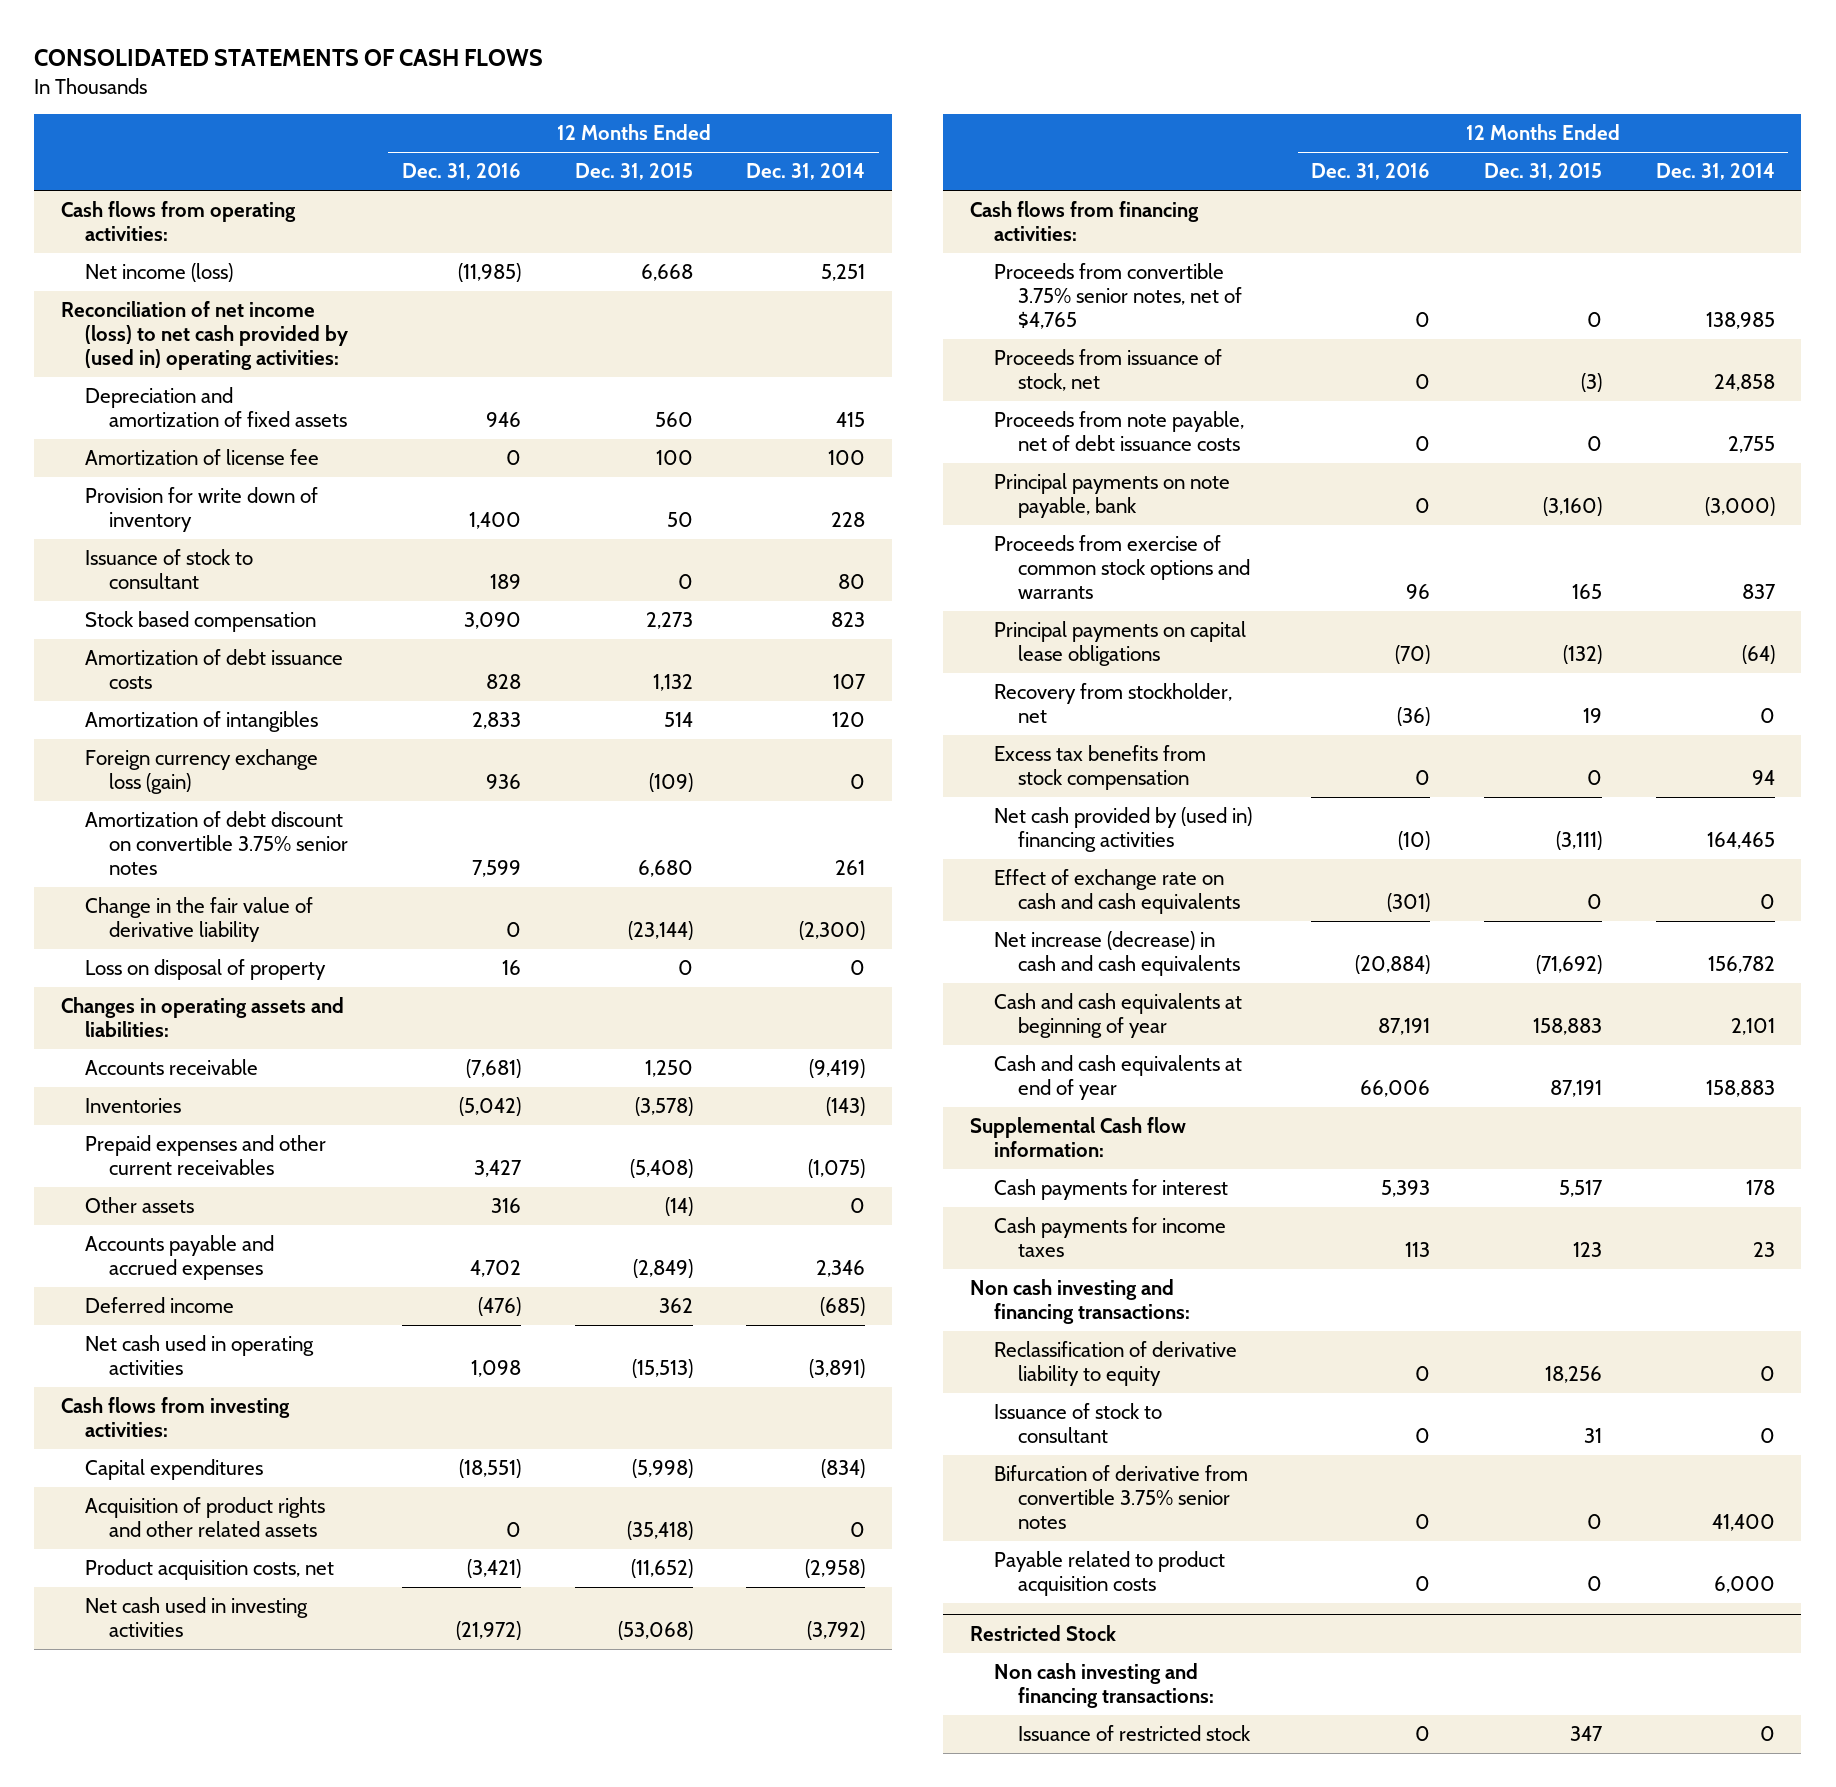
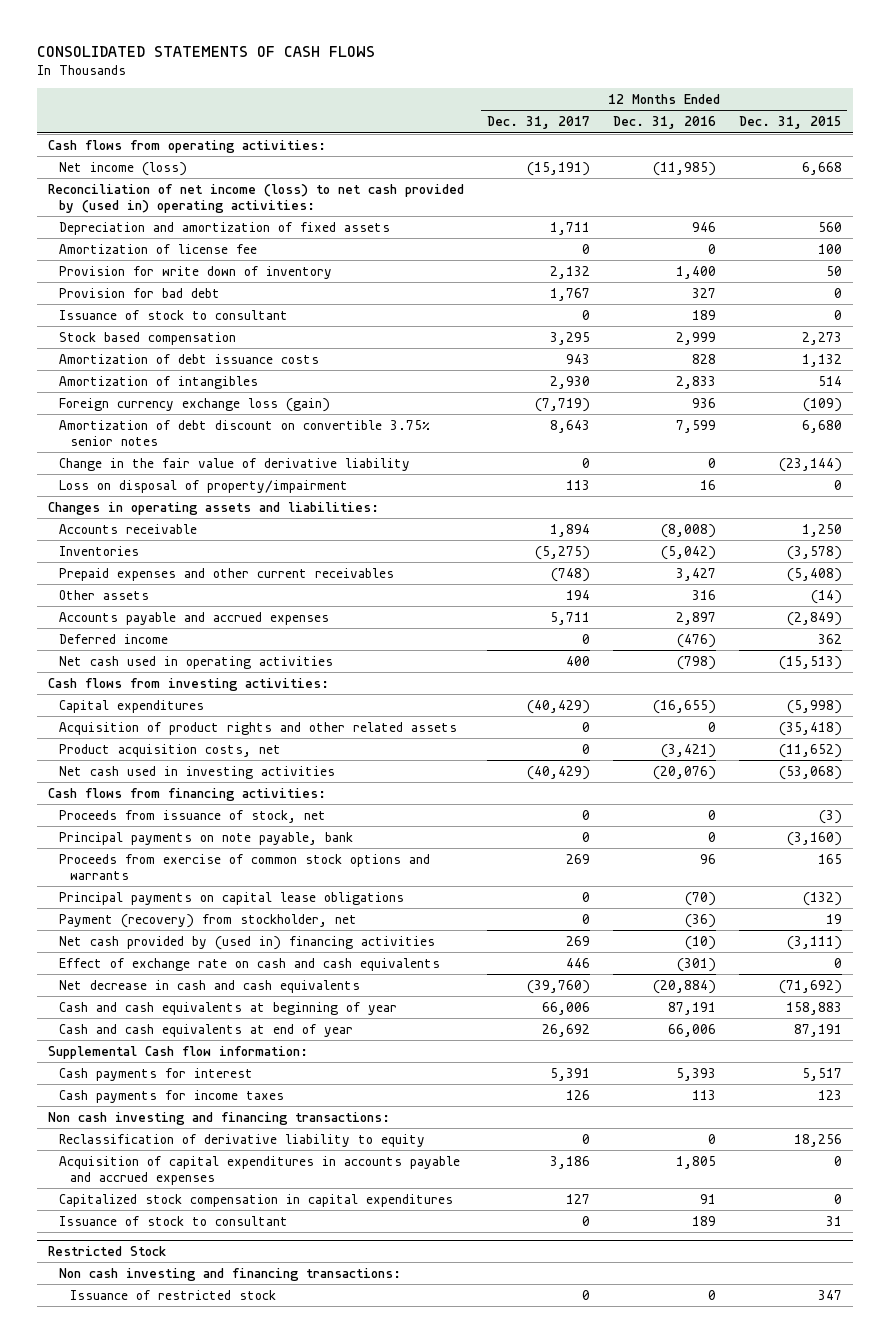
[746,163,866,181] Dec. 31, 2014 -> none
none -> [486,116,590,130] Dec. 31, 2017
none -> [59,287,221,298] Provision for bad debt
[463,612,521,630] 3,090 -> [675,331,716,345] 2,999
[85,959,327,981] Loss on disposal of property -> [59,479,349,493] Loss on disposal of property/impairment
[465,1059,521,1079] (7,681) -> [660,523,716,538] (8,008)
[469,1260,521,1278] 4,702 -> [675,611,716,625] 2,897
[470,1360,521,1378] 1,098 -> [676,655,716,670] (798)
[458,1459,521,1479] (18,551) -> [652,699,716,714] (16,655)
[455,1621,521,1641] (21,972) -> [652,765,716,780] (20,076)
[994,263,1243,329] Proceeds from convertible 3.75% senior notes, net of $4,765 -> none
[994,411,1245,452] Proceeds from note payable, net of debt issuance costs -> none
[994,745,1207,791] Excess tax benefits from stock compensation -> none
[994,683,1233,724] Recovery from stockholder, net -> [59,913,358,928] Payment (recovery) from stockholder, net
[994,931,1241,977] Net increase (decrease) in cash and cash equivalents -> [59,979,361,993] Net decrease in cash and cash equivalents
[994,1465,1249,1529] Bifurcation of derivative from convertible 3.75% senior notes -> none
[994,1551,1226,1597] Payable related to product acquisition costs -> none
none -> [59,1155,461,1185] Acquisition of capital expenditures in accounts payable and accrued expenses
none -> [59,1193,454,1207] Capitalized stock compensation in capital expenditures
[1415,1428,1431,1444] 0 -> [691,1215,716,1226] 189

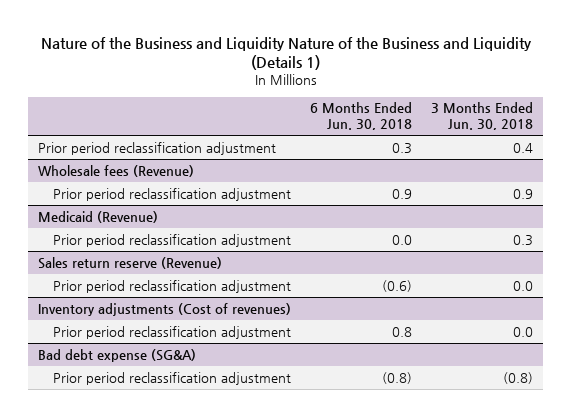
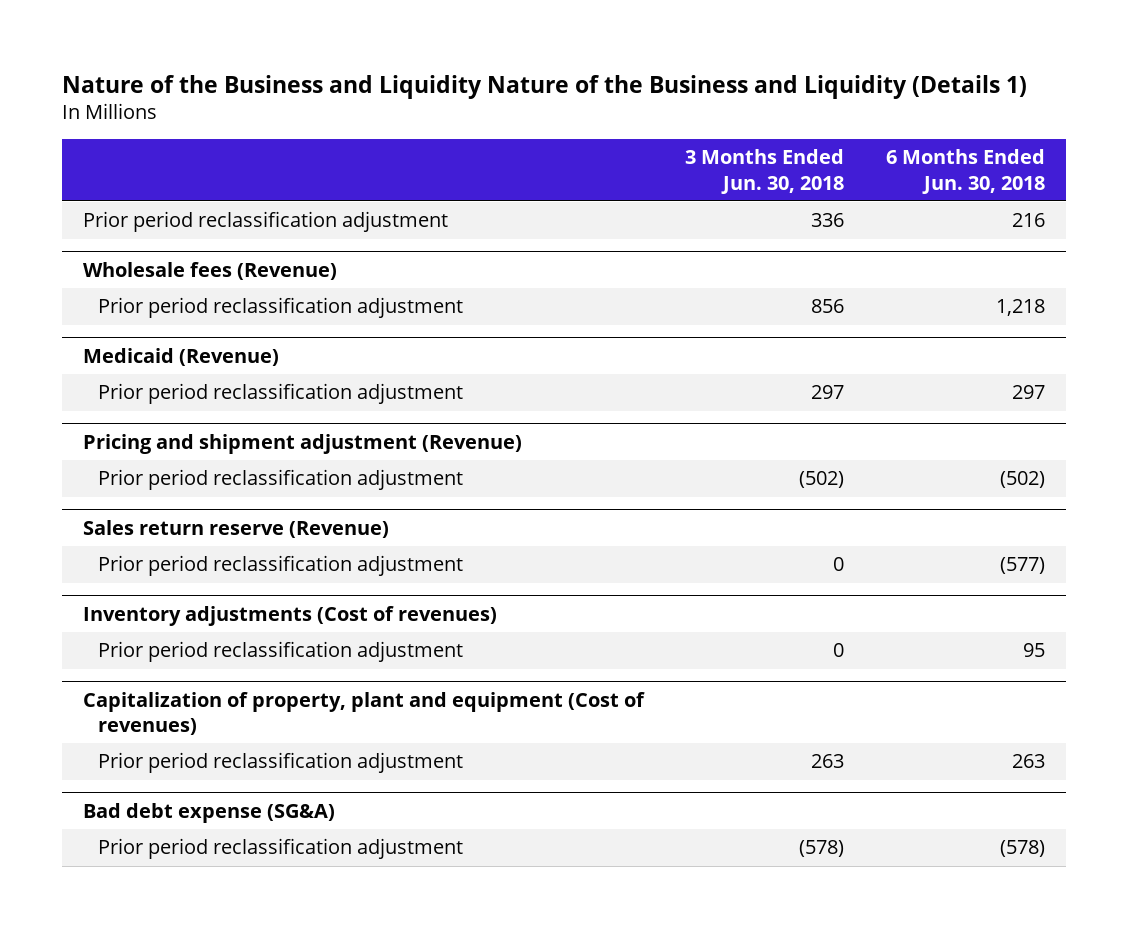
[392,142,413,154] 0.3 -> [1012,213,1046,228] 216
[513,142,534,153] 0.4 -> [811,213,845,228] 336
[392,188,413,199] 0.9 -> [996,299,1046,317] 1,218
[513,188,534,199] 0.9 -> [811,299,845,314] 856
[392,234,413,245] 0.0 -> [1012,385,1046,400] 297
[513,234,534,246] 0.3 -> [811,385,845,400] 297
none -> [82,433,522,454] Pricing and shipment adjustment (Revenue)
none -> [97,469,463,491] Prior period reclassification adjustment
[382,279,413,292] (0.6) -> [1000,557,1046,575] (577)
[513,280,534,291] 0.0 -> [833,557,845,572] 0
[392,326,413,337] 0.8 -> [1023,643,1046,658] 95
[513,326,534,337] 0.0 -> [833,643,845,658] 0
none -> [82,691,645,736] Capitalization of property, plant and equipment (Cost of revenues)
none -> [97,752,463,774] Prior period reclassification adjustment
[382,371,413,384] (0.8) -> [1000,840,1046,858] (578)
[503,371,534,384] (0.8) -> [799,840,845,858] (578)

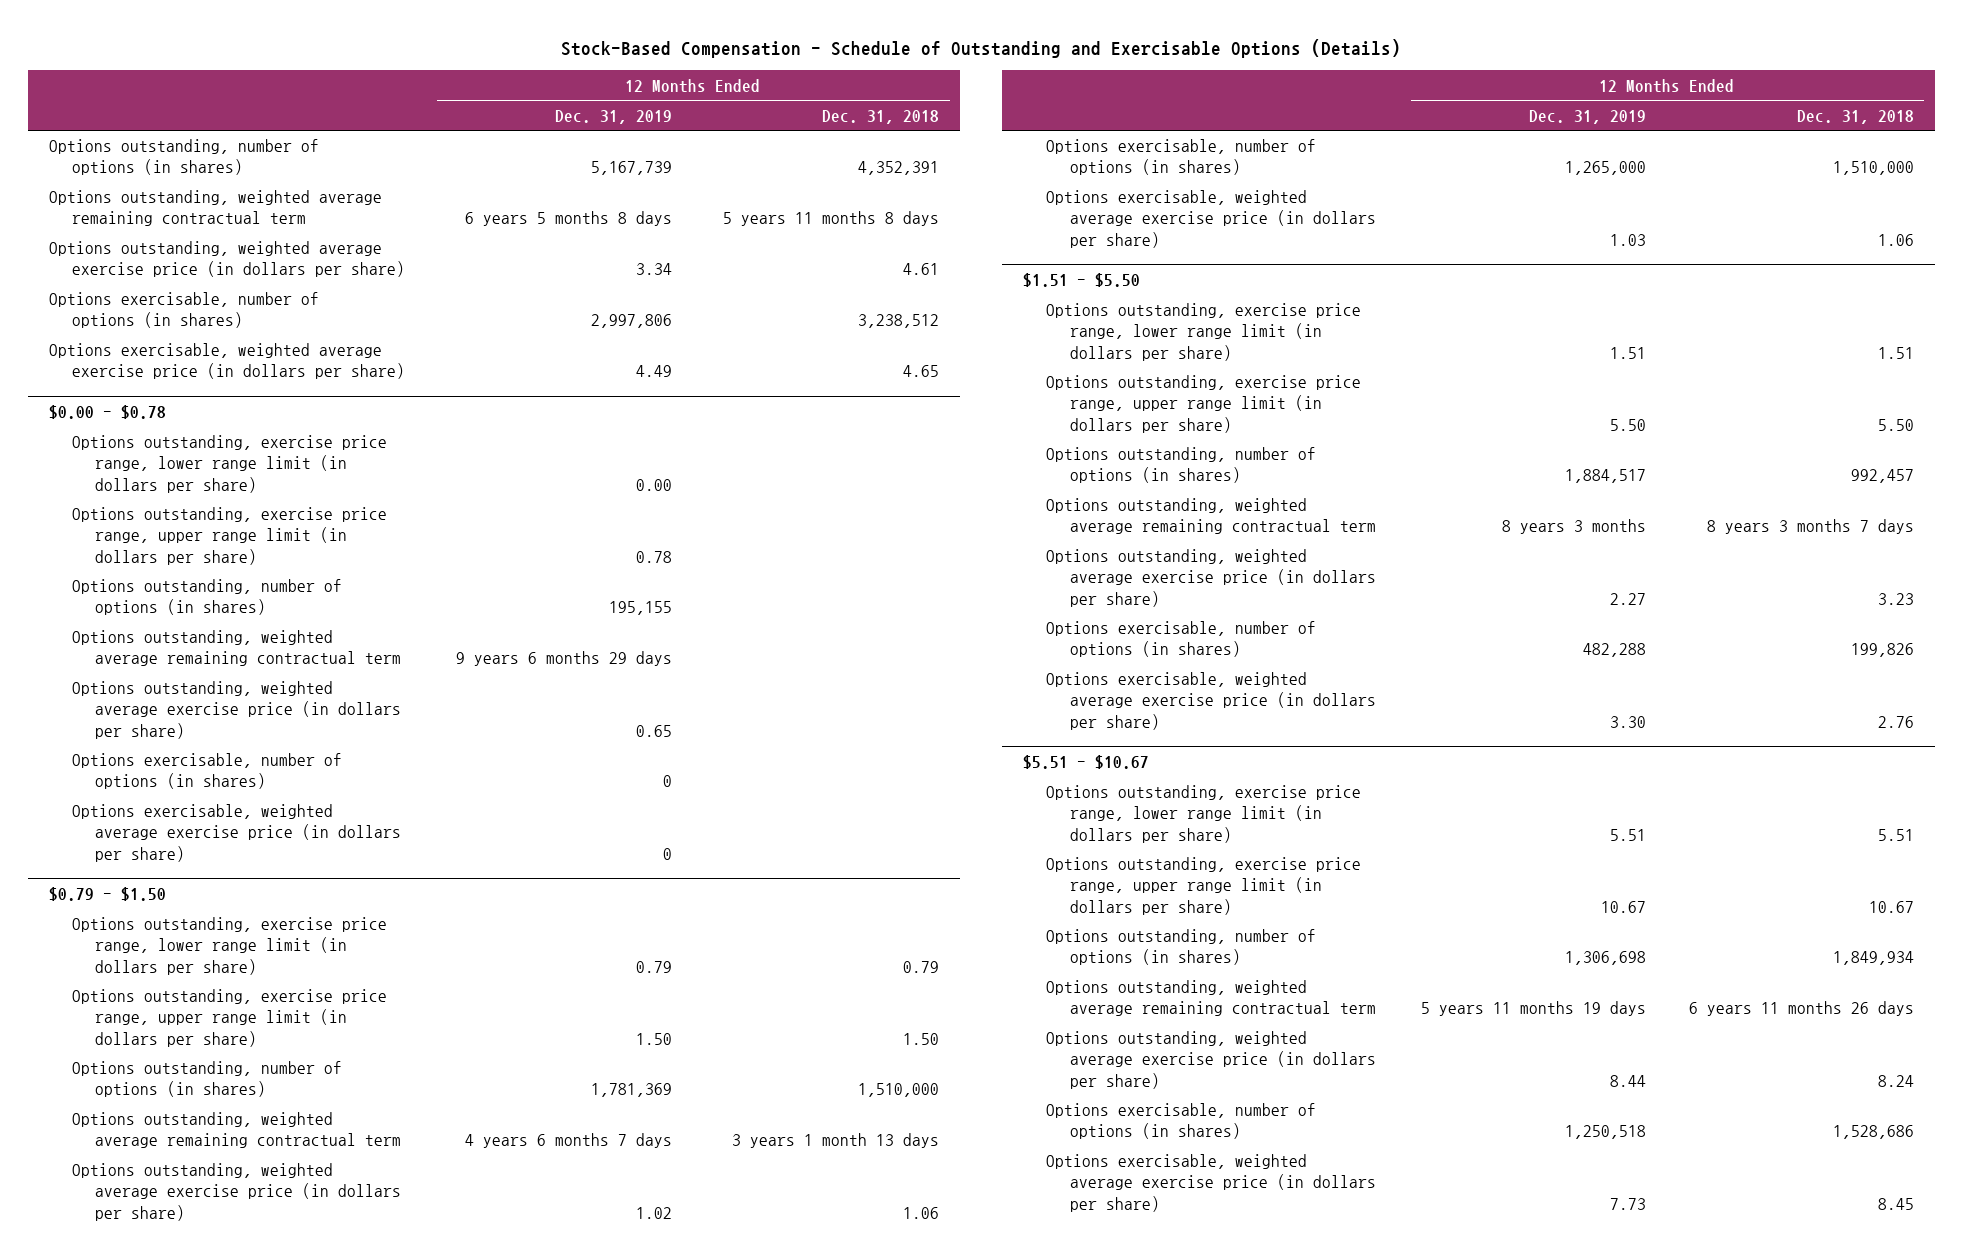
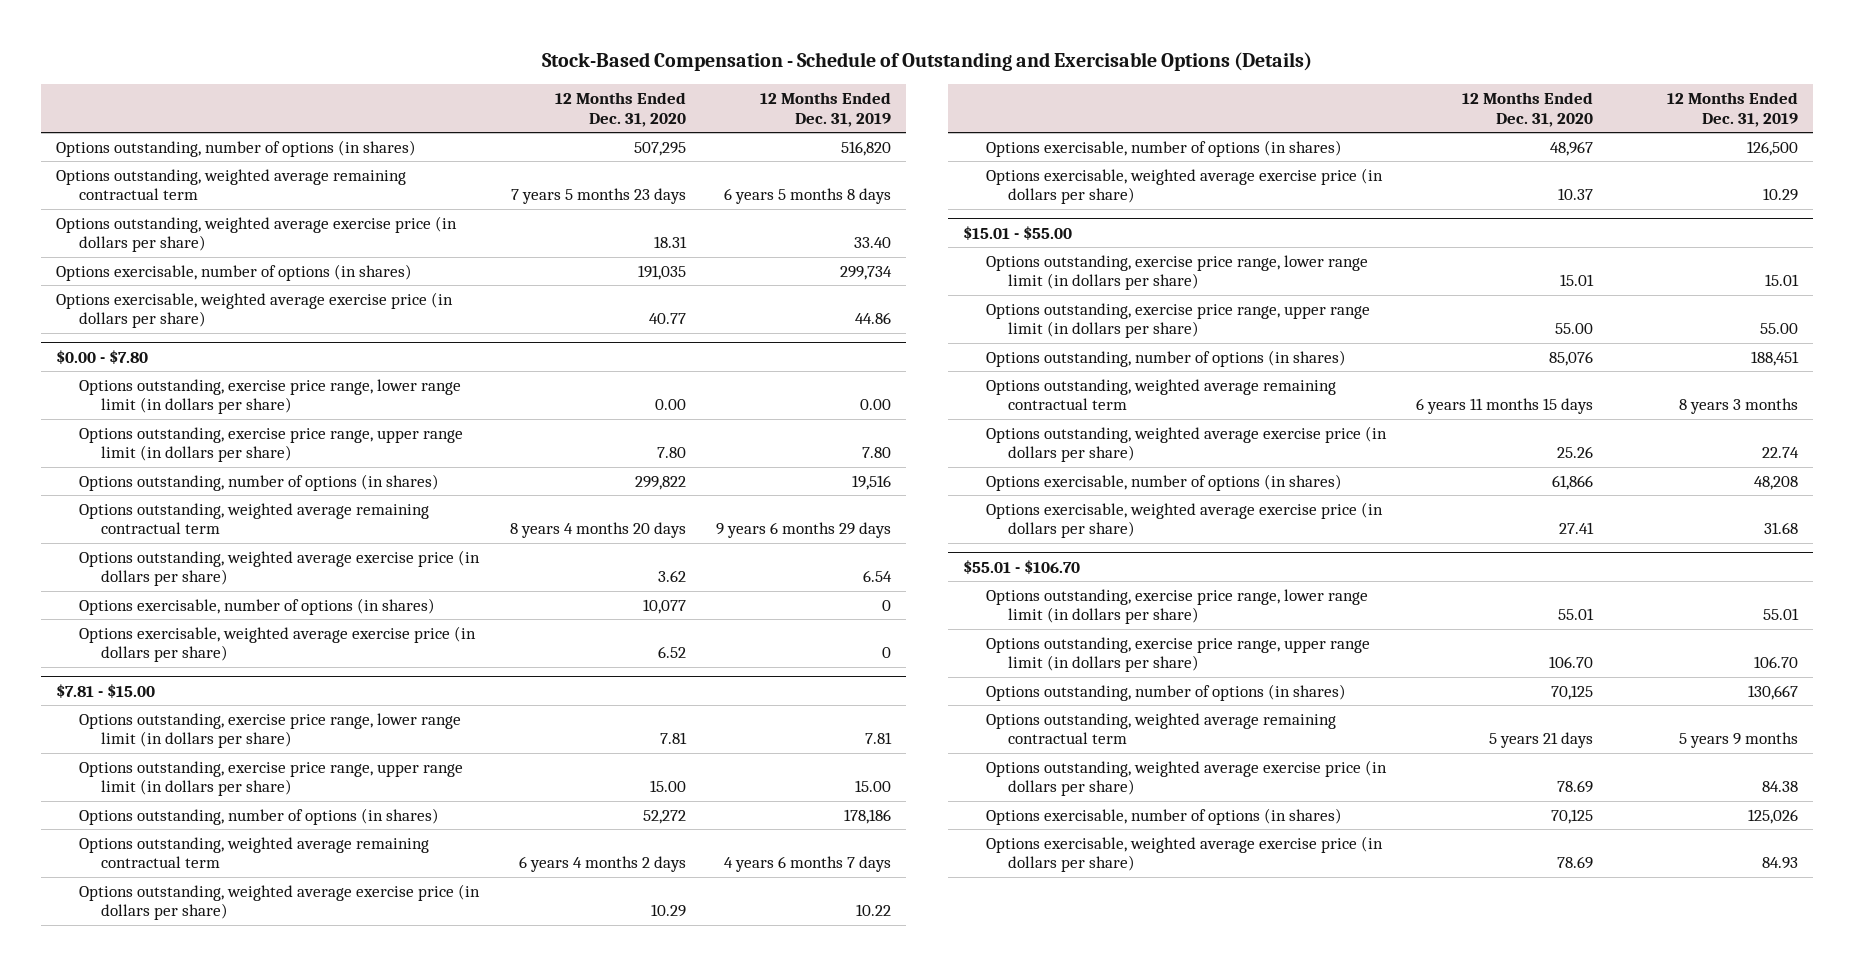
[822,109,940,124] Dec. 31, 2018 -> none
none -> [554,92,686,127] 12 Months Ended Dec. 31, 2020
[591,161,673,176] 5,167,739 -> [840,140,891,156] 516,820
[636,263,673,276] 3.34 -> [853,237,891,249] 33.40
[591,314,673,329] 2,997,806 -> [839,265,892,280] 299,734
[636,365,673,378] 4.49 -> [854,312,891,325] 44.86
[48,404,166,419] $0.00 - $0.78 -> [56,349,149,364] $0.00 - $7.80
[636,550,673,563] 0.78 -> [861,447,891,459] 7.80
[609,601,673,616] 195,155 -> [851,474,891,490] 19,516
[636,724,673,737] 0.65 -> [862,570,892,583] 6.54
[48,886,166,901] $0.79 - $1.50 -> [56,683,156,698] $7.81 - $15.00
[636,960,673,973] 0.79 -> [864,732,892,745] 7.81
[636,1032,673,1045] 1.50 -> [854,780,891,793] 15.00
[591,1083,673,1098] 1,781,369 -> [843,808,891,824] 178,186
[636,1206,673,1219] 1.02 -> [855,904,891,917] 10.22
[1565,161,1647,176] 1,265,000 -> [1746,140,1798,156] 126,500
[1610,233,1647,246] 1.03 -> [1762,188,1798,202] 10.29
[1023,272,1141,287] $1.51 - $5.50 -> [963,225,1073,240] $15.01 - $55.00
[1610,346,1647,359] 1.51 -> [1764,274,1799,287] 15.01
[1610,418,1647,431] 5.50 -> [1759,323,1798,335] 55.00
[1565,469,1647,484] 1,884,517 -> [1750,350,1799,366] 188,451
[1610,592,1647,605] 2.27 -> [1761,447,1799,459] 22.74
[1583,643,1647,658] 482,288 -> [1753,475,1798,490] 48,208
[1610,715,1647,728] 3.30 -> [1763,522,1798,535] 31.68
[1023,754,1150,769] $5.51 - $10.67 -> [963,559,1081,574] $55.01 - $106.70
[1610,828,1647,841] 5.51 -> [1762,608,1799,621] 55.01
[1601,900,1647,913] 10.67 -> [1753,656,1798,669] 106.70
[1565,951,1647,966] 1,306,698 -> [1747,684,1798,700] 130,667
[1421,1001,1647,1017] 5 years 11 months 19 days -> [1678,732,1798,749] 5 years 9 months
[1610,1074,1647,1087] 8.44 -> [1761,781,1798,793] 84.38
[1565,1125,1647,1140] 1,250,518 -> [1747,808,1798,824] 125,026
[1610,1197,1647,1210] 7.73 -> [1761,857,1798,870] 84.93

